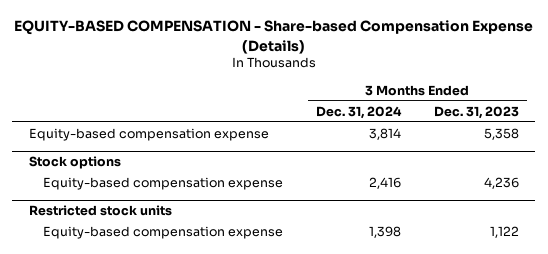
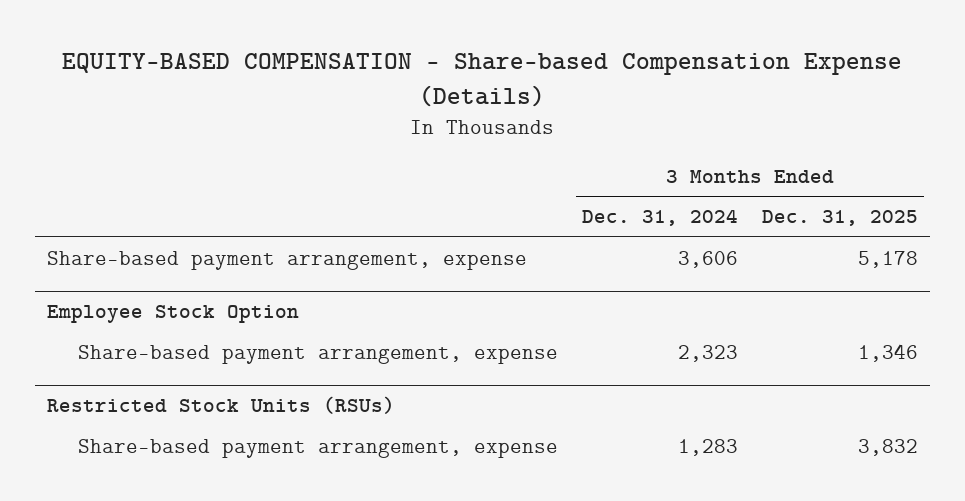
[433,105,519,119] Dec. 31, 2023 -> none
none -> [761,210,918,227] Dec. 31, 2025
[28,128,269,142] Equity-based compensation expense -> [47,250,528,270] Share-based payment arrangement, expense
[368,128,401,141] 3,814 -> [677,250,738,268] 3,606
[28,156,121,170] Stock options -> [47,305,300,324] Employee Stock Option
[42,177,283,191] Equity-based compensation expense -> [77,344,558,364] Share-based payment arrangement, expense
[368,177,401,190] 2,416 -> [677,344,738,362] 2,323
[28,205,172,217] Restricted stock units -> [47,396,396,415] Restricted Stock Units (RSUs)
[42,226,283,240] Equity-based compensation expense -> [77,438,558,458] Share-based payment arrangement, expense
[368,226,401,239] 1,398 -> [677,438,738,456] 1,283

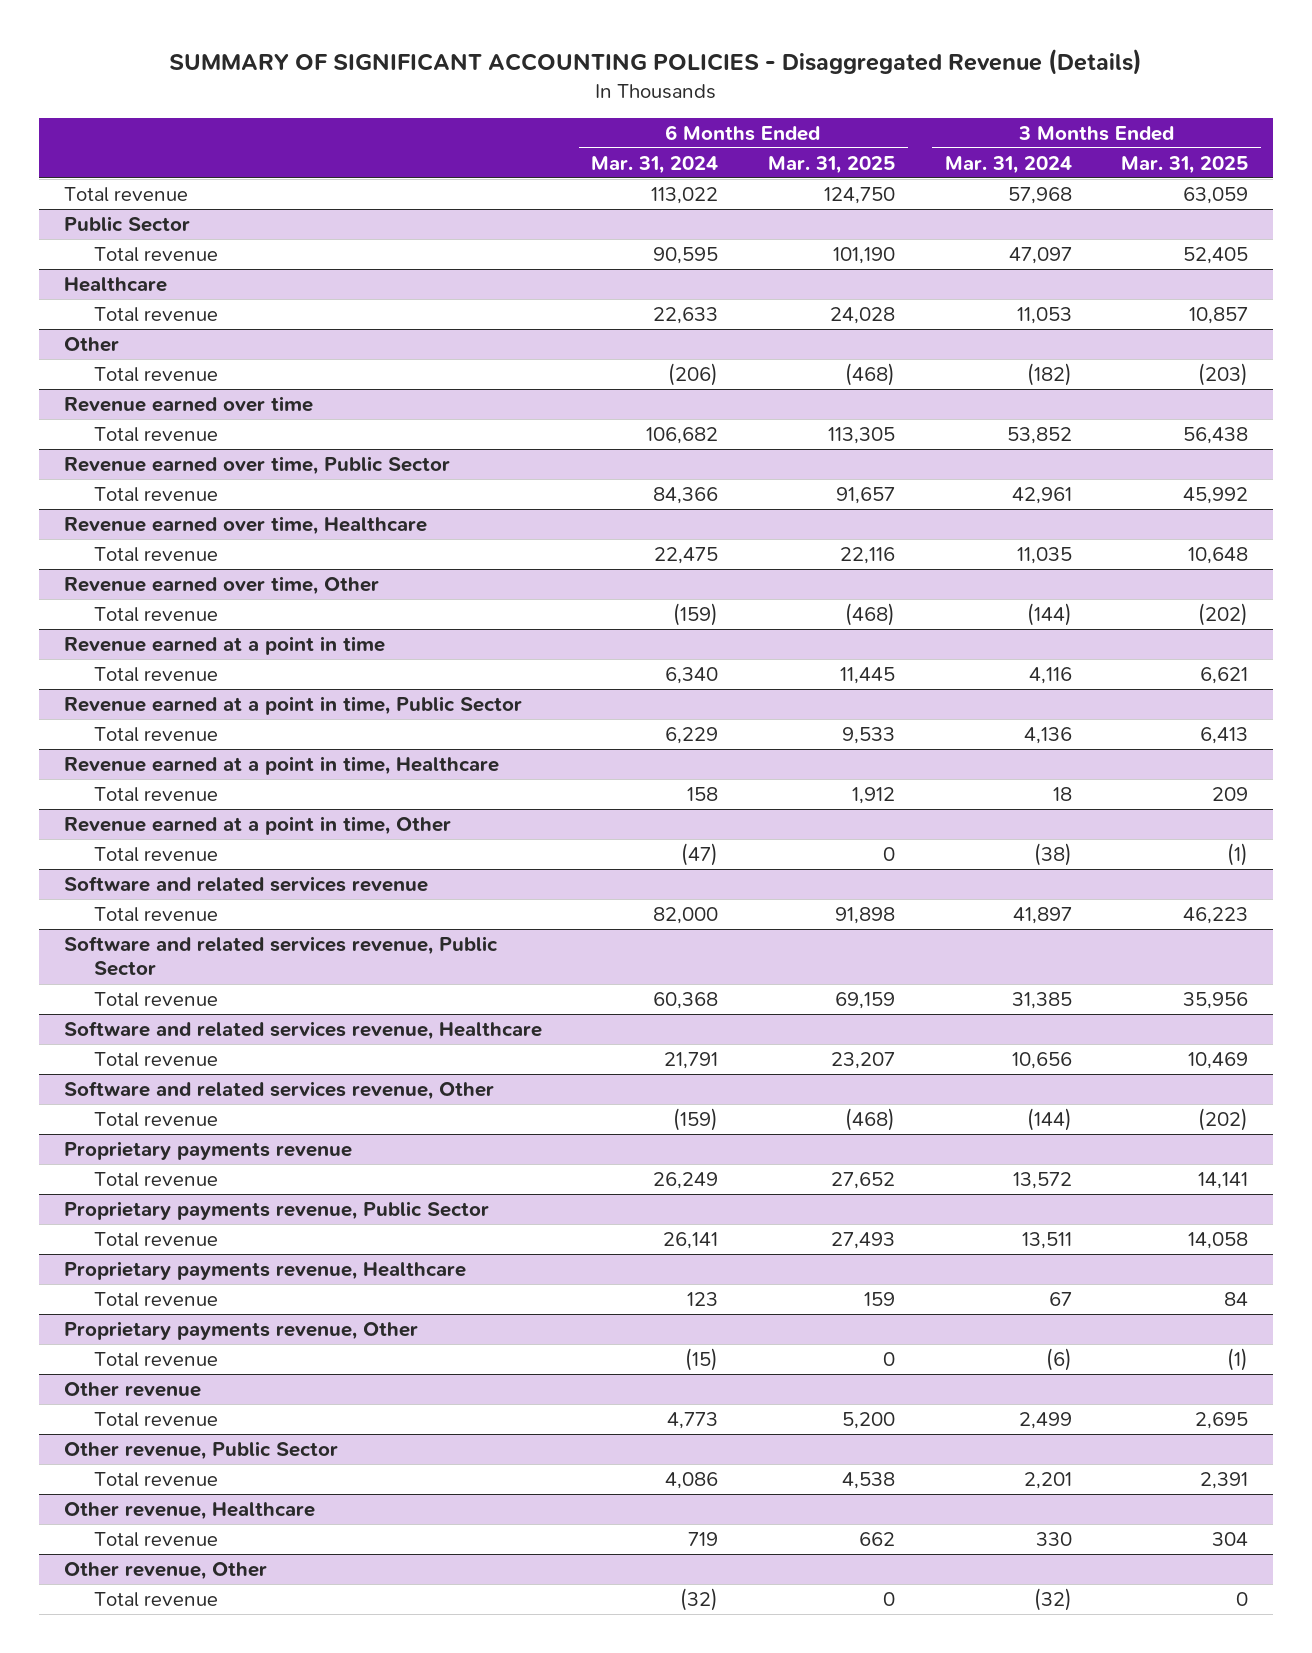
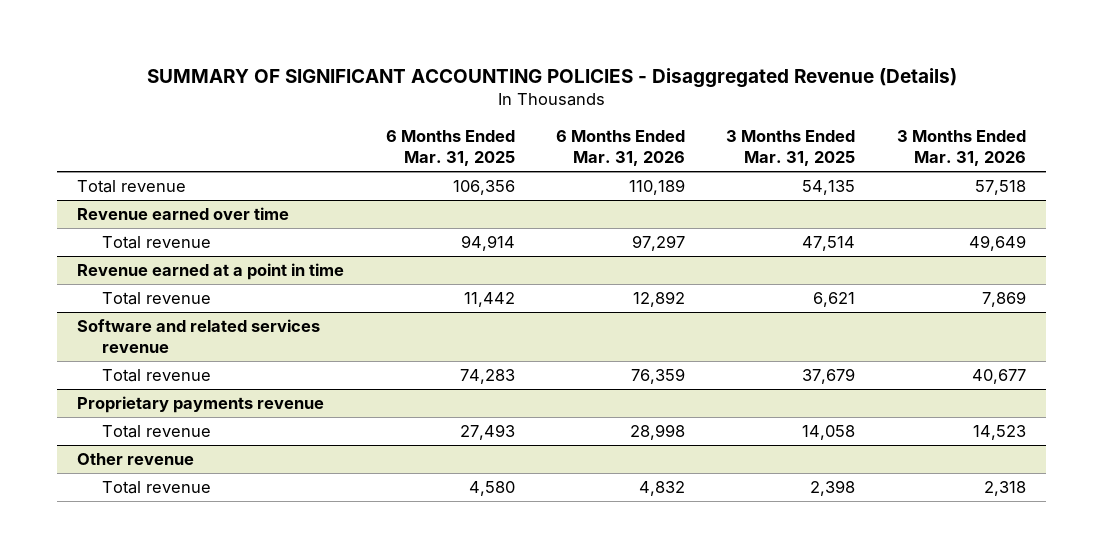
[591,155,719,174] Mar. 31, 2024 -> none
[944,155,1072,174] Mar. 31, 2024 -> none
none -> [556,130,686,167] 6 Months Ended Mar. 31, 2026
none -> [896,130,1026,167] 3 Months Ended Mar. 31, 2026
[63,215,190,232] Public Sector -> none
[93,246,218,262] Total revenue -> none
[63,276,167,292] Healthcare -> none
[93,306,218,322] Total revenue -> none
[63,336,119,352] Other -> none
[93,366,218,382] Total revenue -> none
[824,186,896,204] 124,750 -> [452,180,515,196] 106,356
[1183,186,1249,204] 63,059 -> [802,180,856,196] 54,135
[63,455,450,475] Revenue earned over time, Public Sector -> none
[93,486,218,502] Total revenue -> none
[63,515,427,535] Revenue earned over time, Healthcare -> none
[93,546,218,562] Total revenue -> none
[63,575,379,595] Revenue earned over time, Other -> none
[93,606,218,622] Total revenue -> none
[828,426,896,444] 113,305 -> [460,235,515,252] 94,914
[1183,426,1249,444] 56,438 -> [802,236,856,252] 47,514
[63,695,522,715] Revenue earned at a point in time, Public Sector -> none
[93,726,218,742] Total revenue -> none
[63,755,499,775] Revenue earned at a point in time, Healthcare -> none
[93,786,218,802] Total revenue -> none
[63,815,451,835] Revenue earned at a point in time, Other -> none
[93,846,218,862] Total revenue -> none
[840,666,896,684] 11,445 -> [463,292,515,308] 11,442
[63,935,498,977] Software and related services revenue, Public Sector -> none
[93,991,218,1007] Total revenue -> none
[63,1020,542,1040] Software and related services revenue, Healthcare -> none
[93,1051,218,1067] Total revenue -> none
[63,1080,494,1100] Software and related services revenue, Other -> none
[93,1111,218,1127] Total revenue -> none
[835,906,896,924] 91,898 -> [459,369,515,385] 74,283
[1183,906,1249,924] 46,223 -> [802,368,856,385] 37,679
[93,1171,218,1187] Total revenue -> none
[63,1200,489,1220] Proprietary payments revenue, Public Sector -> none
[63,1260,466,1280] Proprietary payments revenue, Healthcare -> none
[93,1291,218,1307] Total revenue -> none
[63,1320,418,1340] Proprietary payments revenue, Other -> none
[93,1351,218,1367] Total revenue -> none
[63,1440,338,1460] Other revenue, Public Sector -> none
[93,1471,218,1487] Total revenue -> none
[63,1501,315,1520] Other revenue, Healthcare -> none
[93,1531,218,1547] Total revenue -> none
[63,1561,267,1580] Other revenue, Other -> none
[93,1591,218,1607] Total revenue -> none
[842,1411,896,1429] 5,200 -> [468,481,515,497] 4,580
[1195,1411,1249,1429] 2,695 -> [810,480,856,497] 2,398

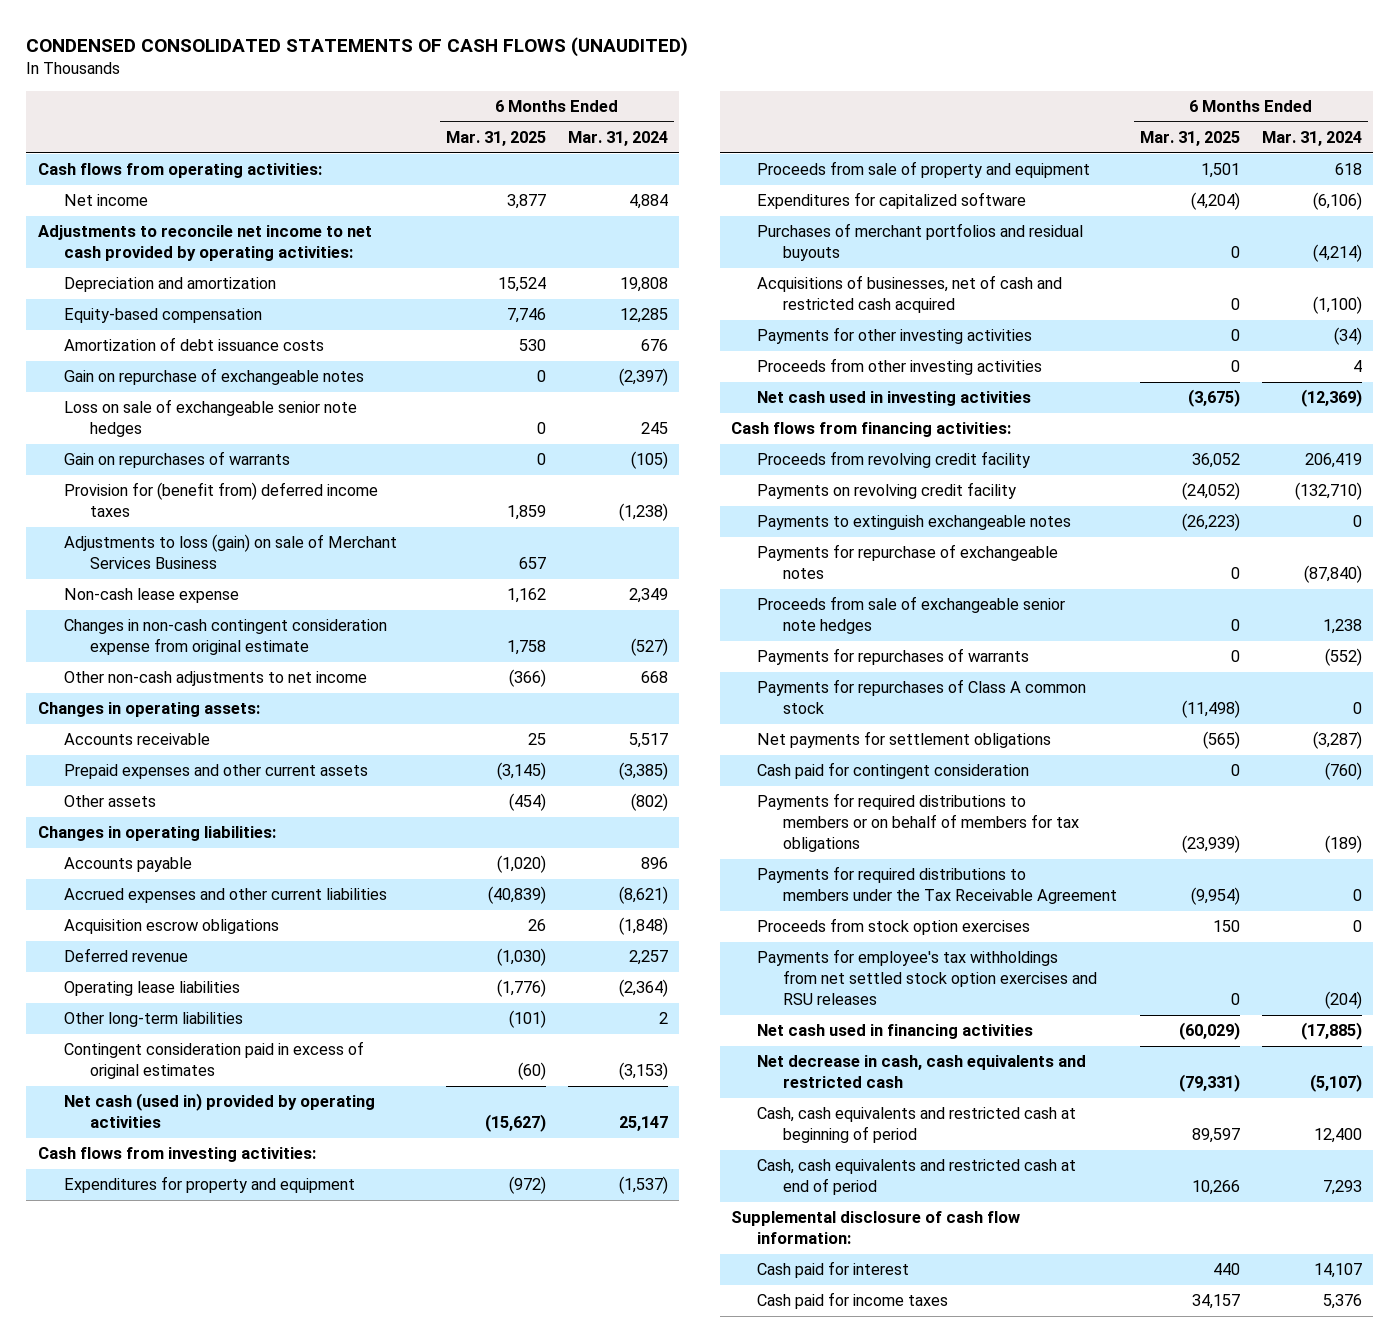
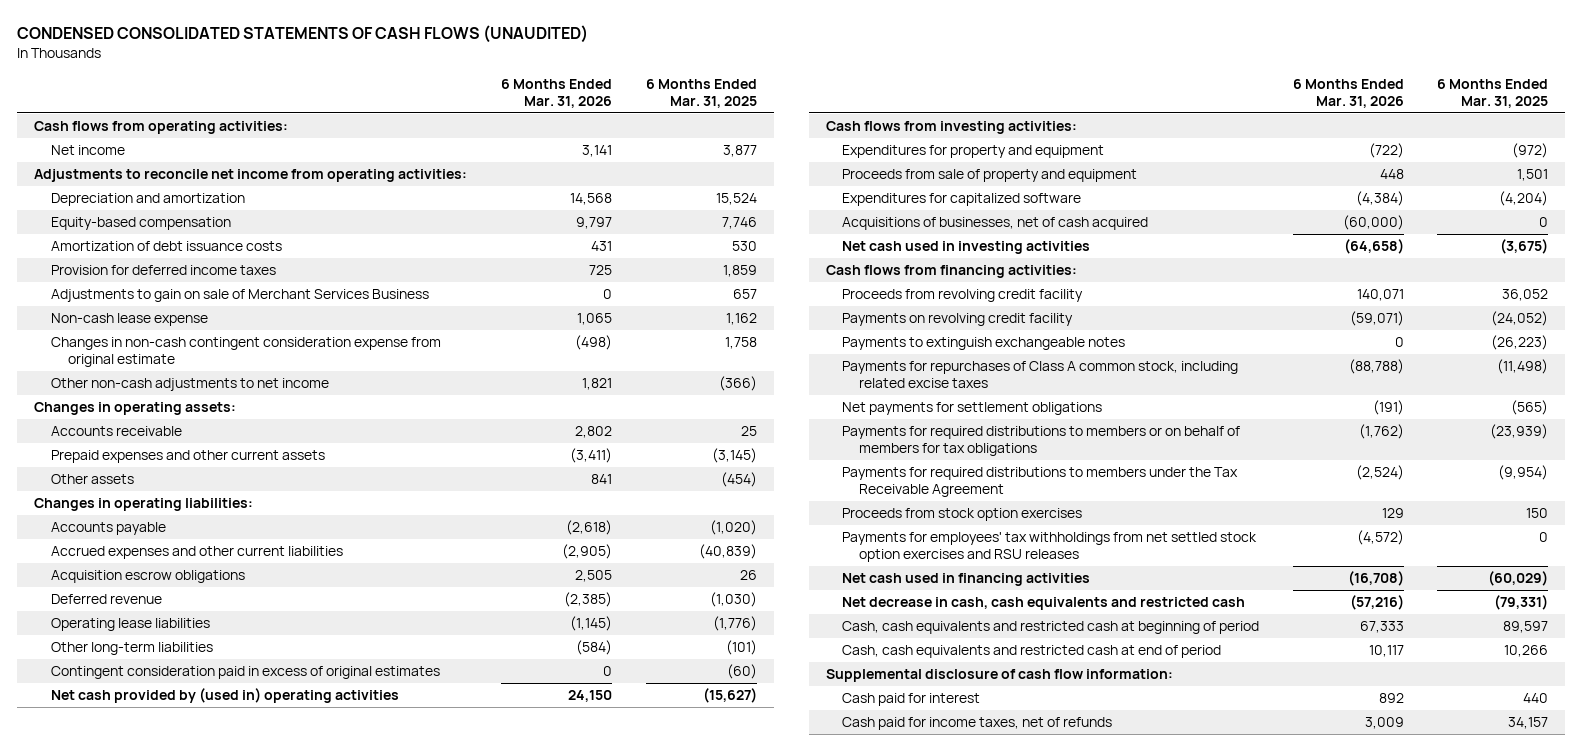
[568,130,669,146] Mar. 31, 2024 -> none
none -> [501,79,613,109] 6 Months Ended Mar. 31, 2026
[37,225,372,262] Adjustments to reconcile net income to net cash provided by operating activities: -> [34,169,468,183] Adjustments to reconcile net income from operating activities:
[63,368,364,386] Gain on repurchase of exchangeable notes -> none
[63,399,357,438] Loss on sale of exchangeable senior note hedges -> none
[63,451,290,469] Gain on repurchases of warrants -> none
[63,482,378,518] Provision for (benefit from) deferred income taxes -> [50,265,276,276] Provision for deferred income taxes
[63,534,397,570] Adjustments to loss (gain) on sale of Merchant Services Business -> [50,289,429,303] Adjustments to gain on sale of Merchant Services Business
[63,1093,375,1129] Net cash (used in) provided by operating activities -> [50,688,399,704] Net cash provided by (used in) operating activities
[757,223,1084,262] Purchases of merchant portfolios and residual buyouts -> none
[757,327,1033,345] Payments for other investing activities -> none
[757,358,1043,376] Proceeds from other investing activities -> none
[757,275,1063,314] Acquisitions of businesses, net of cash and restricted cash acquired -> [842,217,1149,231] Acquisitions of businesses, net of cash acquired
[757,544,1059,580] Payments for repurchase of exchangeable notes -> none
[757,596,1066,635] Proceeds from sale of exchangeable senior note hedges -> none
[757,648,1030,666] Payments for repurchases of warrants -> none
[757,679,1087,715] Payments for repurchases of Class A common stock -> [842,361,1239,388] Payments for repurchases of Class A common stock, including related excise taxes
[757,762,1030,780] Cash paid for contingent consideration -> none
[757,949,1098,1006] Payments for employee's tax withholdings from net settled stock option exercises and RSU releases -> [842,532,1258,562] Payments for employees' tax withholdings from net settled stock option exercises and RSU releases
[757,1292,949,1310] Cash paid for income taxes -> [842,717,1113,731] Cash paid for income taxes, net of refunds

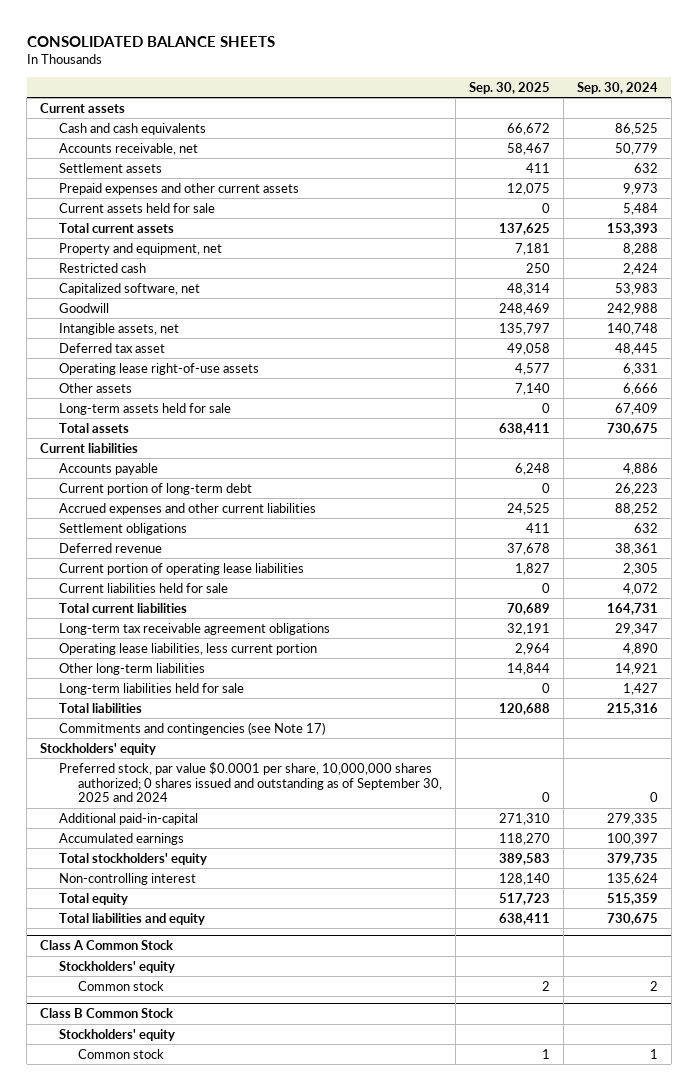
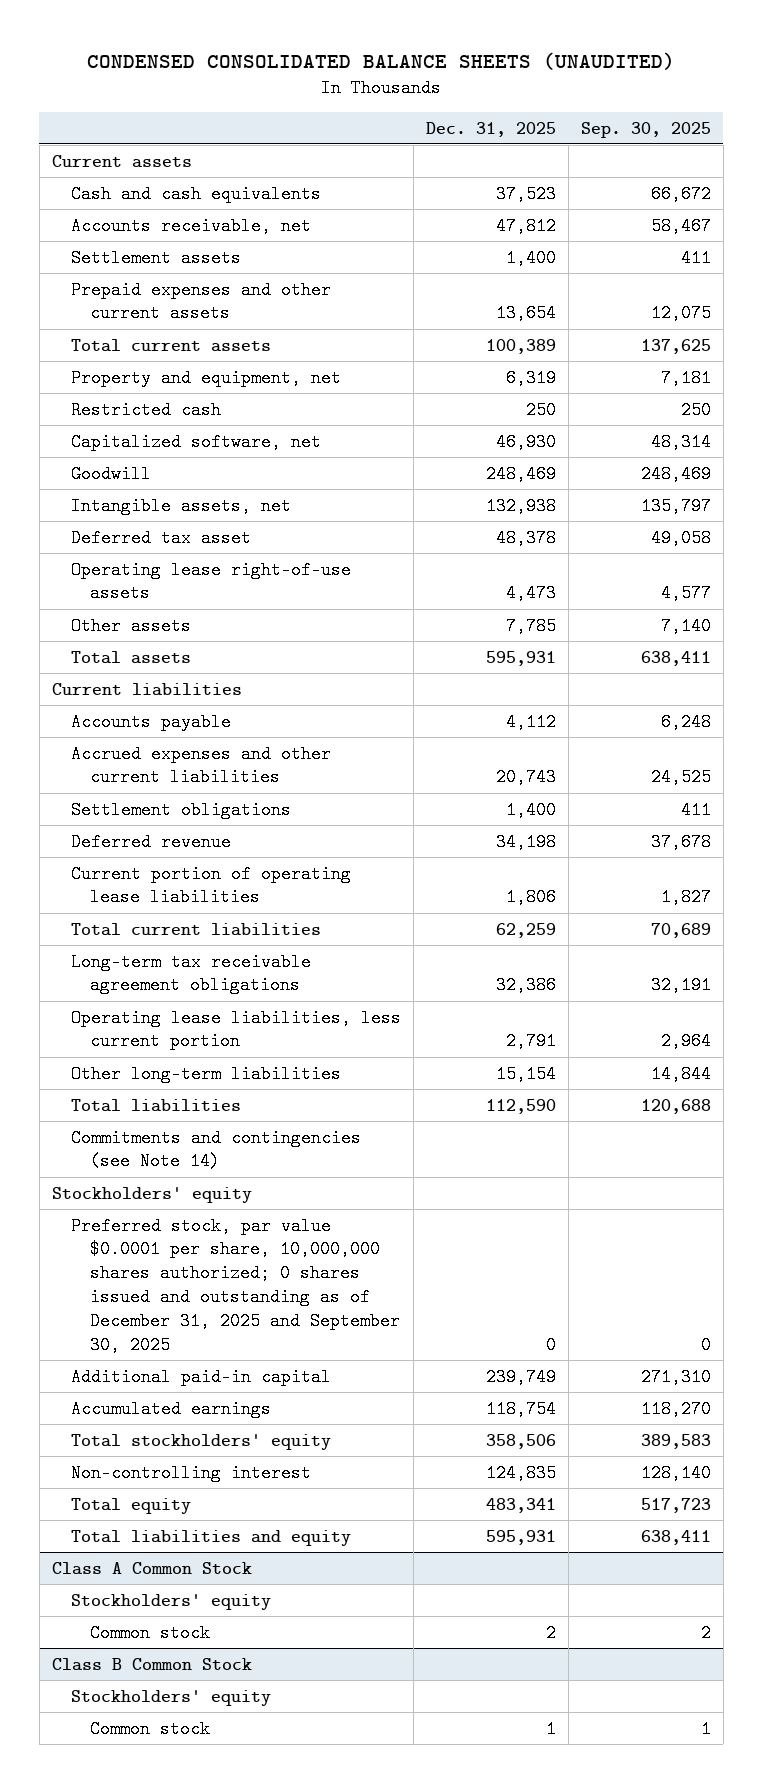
[26,35,275,47] CONSOLIDATED BALANCE SHEETS -> [87,52,676,71] CONDENSED CONSOLIDATED BALANCE SHEETS (UNAUDITED)
[576,82,658,95] Sep. 30, 2024 -> none
none -> [425,121,556,137] Dec. 31, 2025
[59,202,216,213] Current assets held for sale -> none
[59,402,232,415] Long-term assets held for sale -> none
[59,482,253,495] Current portion of long-term debt -> none
[59,582,229,593] Current liabilities held for sale -> none
[59,682,245,695] Long-term liabilities held for sale -> none
[59,721,326,735] Commitments and contingencies (see Note 17) -> [70,1128,361,1171] Commitments and contingencies (see Note 14)
[59,761,443,803] Preferred stock, par value $0.0001 per share, 10,000,000 shares authorized; 0 shares issued and outstanding as of September 30, 2025 and 2024 -> [70,1216,400,1354] Preferred stock, par value $0.0001 per share, 10,000,000 shares authorized; 0 shares issued and outstanding as of December 31, 2025 and September 30, 2025
[59,812,199,825] Additional paid-in-capital -> [70,1367,331,1386] Additional paid-in capital

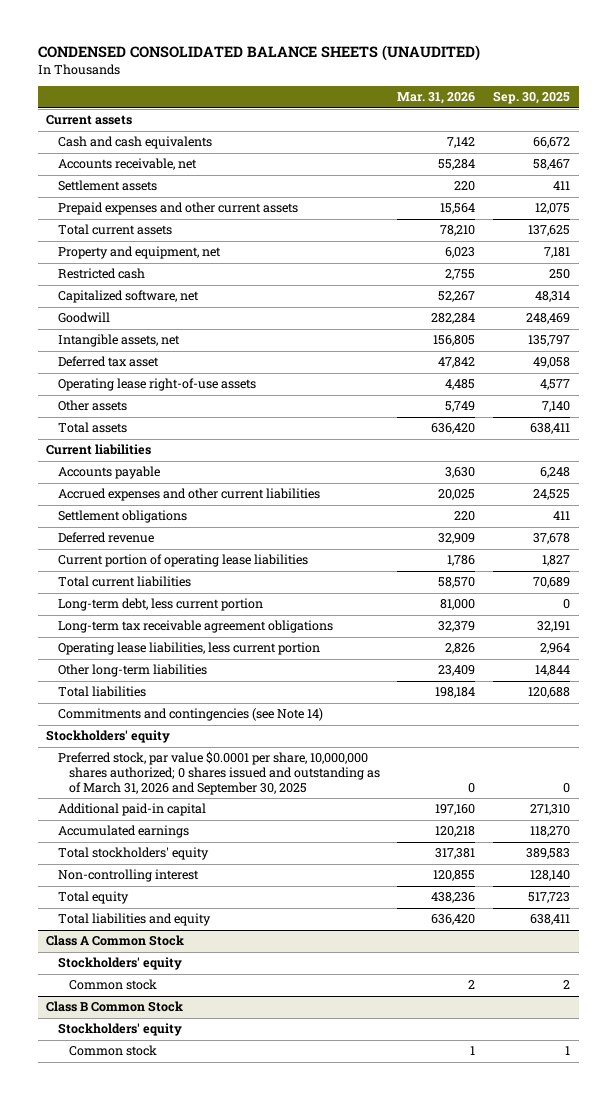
[425,121,556,137] Dec. 31, 2025 -> none
none -> [397,92,476,105] Mar. 31, 2026
none -> [57,598,263,612] Long-term debt, less current portion
[70,1216,400,1354] Preferred stock, par value $0.0001 per share, 10,000,000 shares authorized; 0 shares issued and outstanding as of December 31, 2025 and September 30, 2025 -> [57,751,380,795] Preferred stock, par value $0.0001 per share, 10,000,000 shares authorized; 0 shares issued and outstanding as of March 31, 2026 and September 30, 2025

